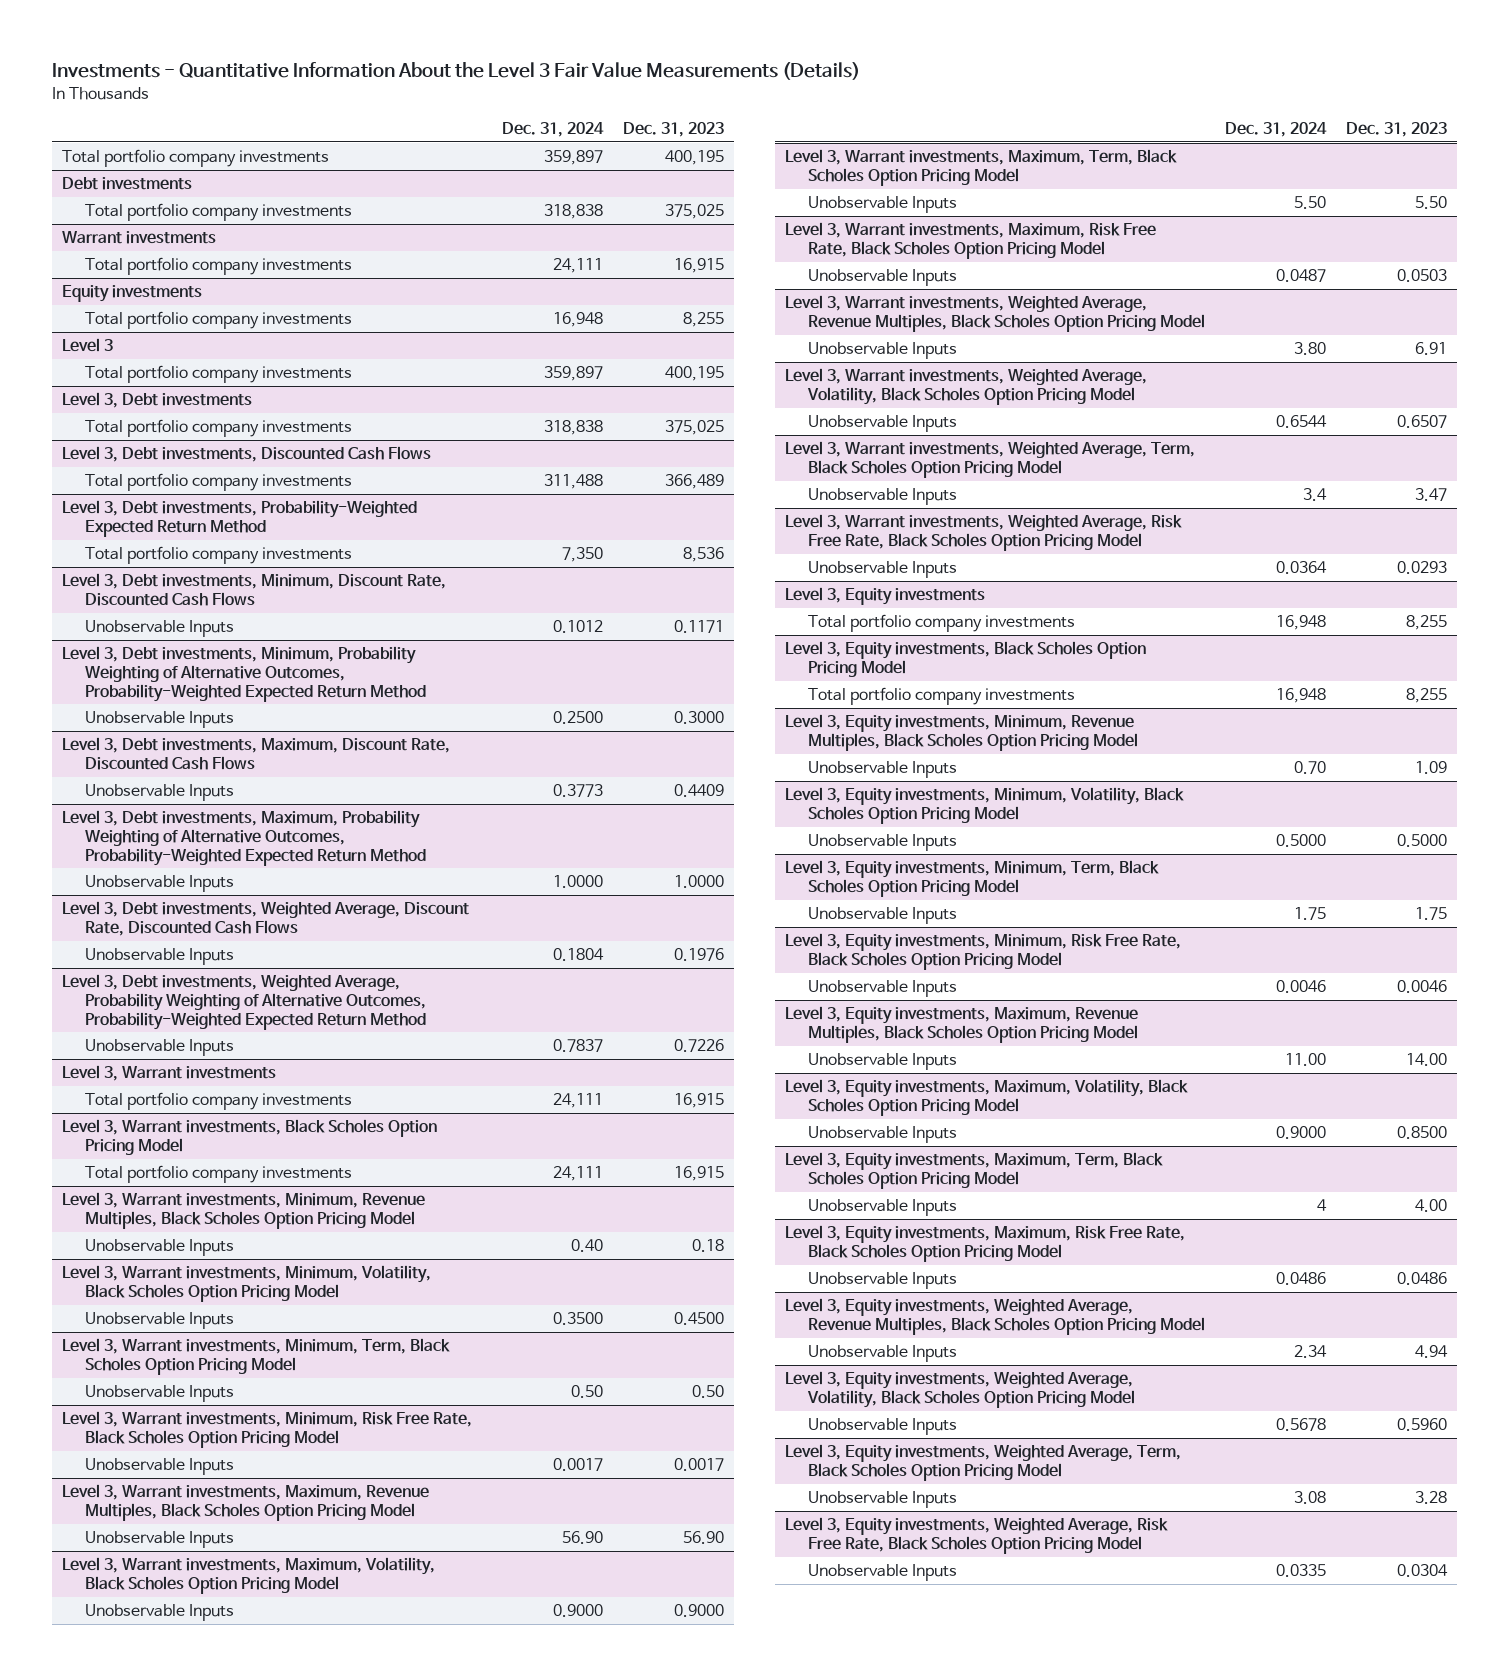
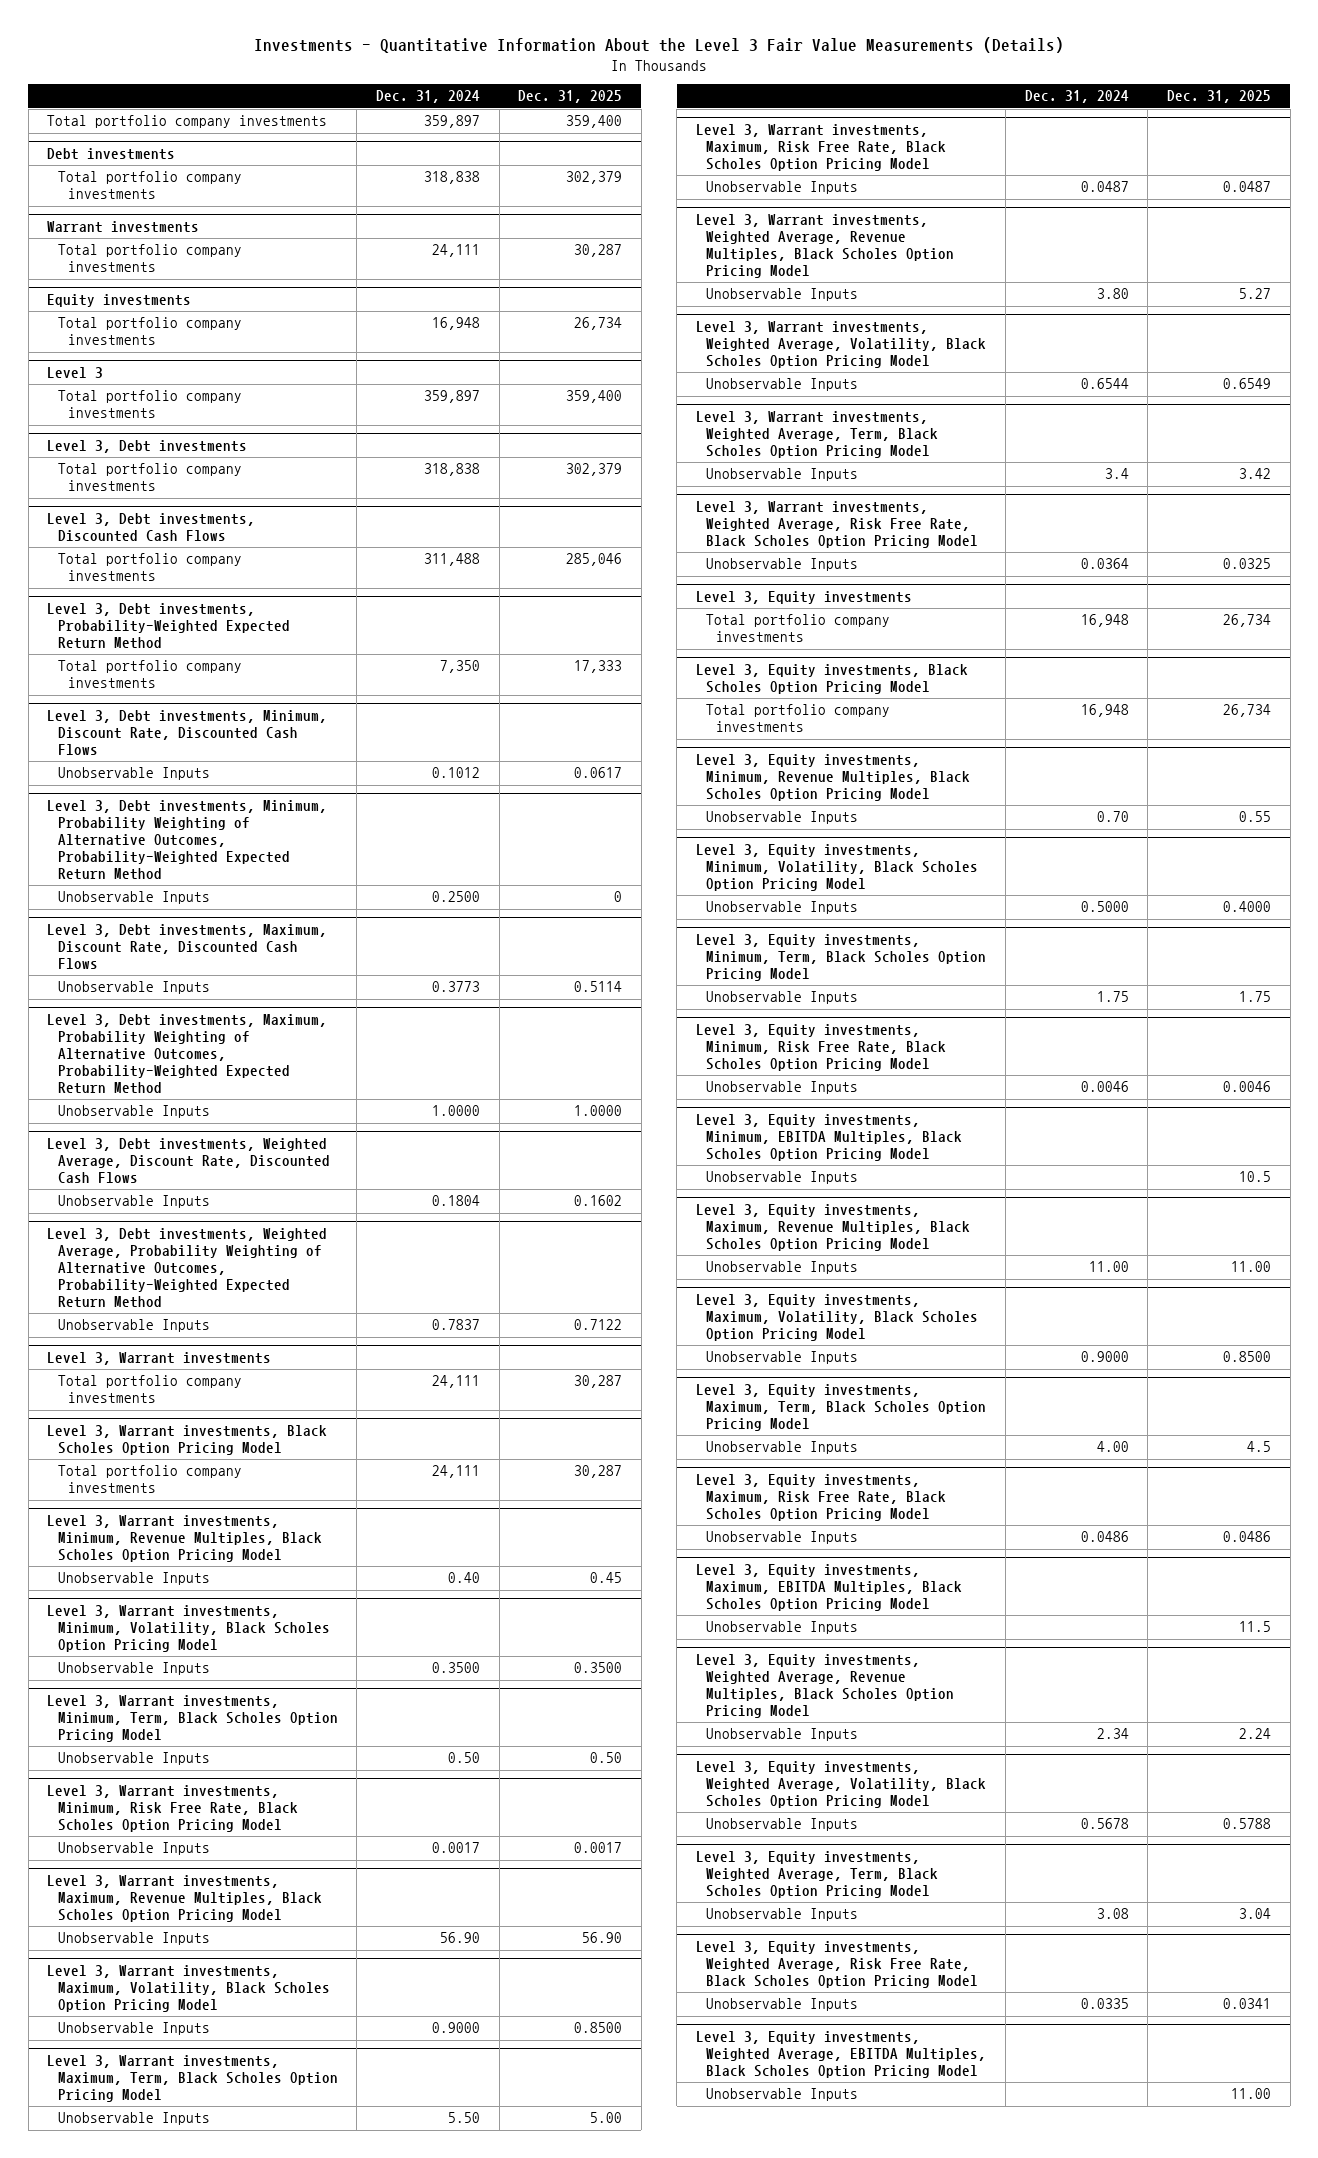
[623,122,725,138] Dec. 31, 2023 -> none
none -> [518,90,623,104] Dec. 31, 2025
none -> [696,1113,963,1161] Level 3, Equity investments, Minimum, EBITDA Multiples, Black Scholes Option Pricing Model
none -> [706,1171,859,1185] Unobservable Inputs
[1317,1199,1328,1212] 4 -> [1096,1441,1129,1453] 4.00
none -> [696,1563,963,1611] Level 3, Equity investments, Maximum, EBITDA Multiples, Black Scholes Option Pricing Model
none -> [706,1621,859,1635] Unobservable Inputs
none -> [696,2030,987,2078] Level 3, Equity investments, Weighted Average, EBITDA Multiples, Black Scholes Option Pricing Model
none -> [706,2088,859,2102] Unobservable Inputs

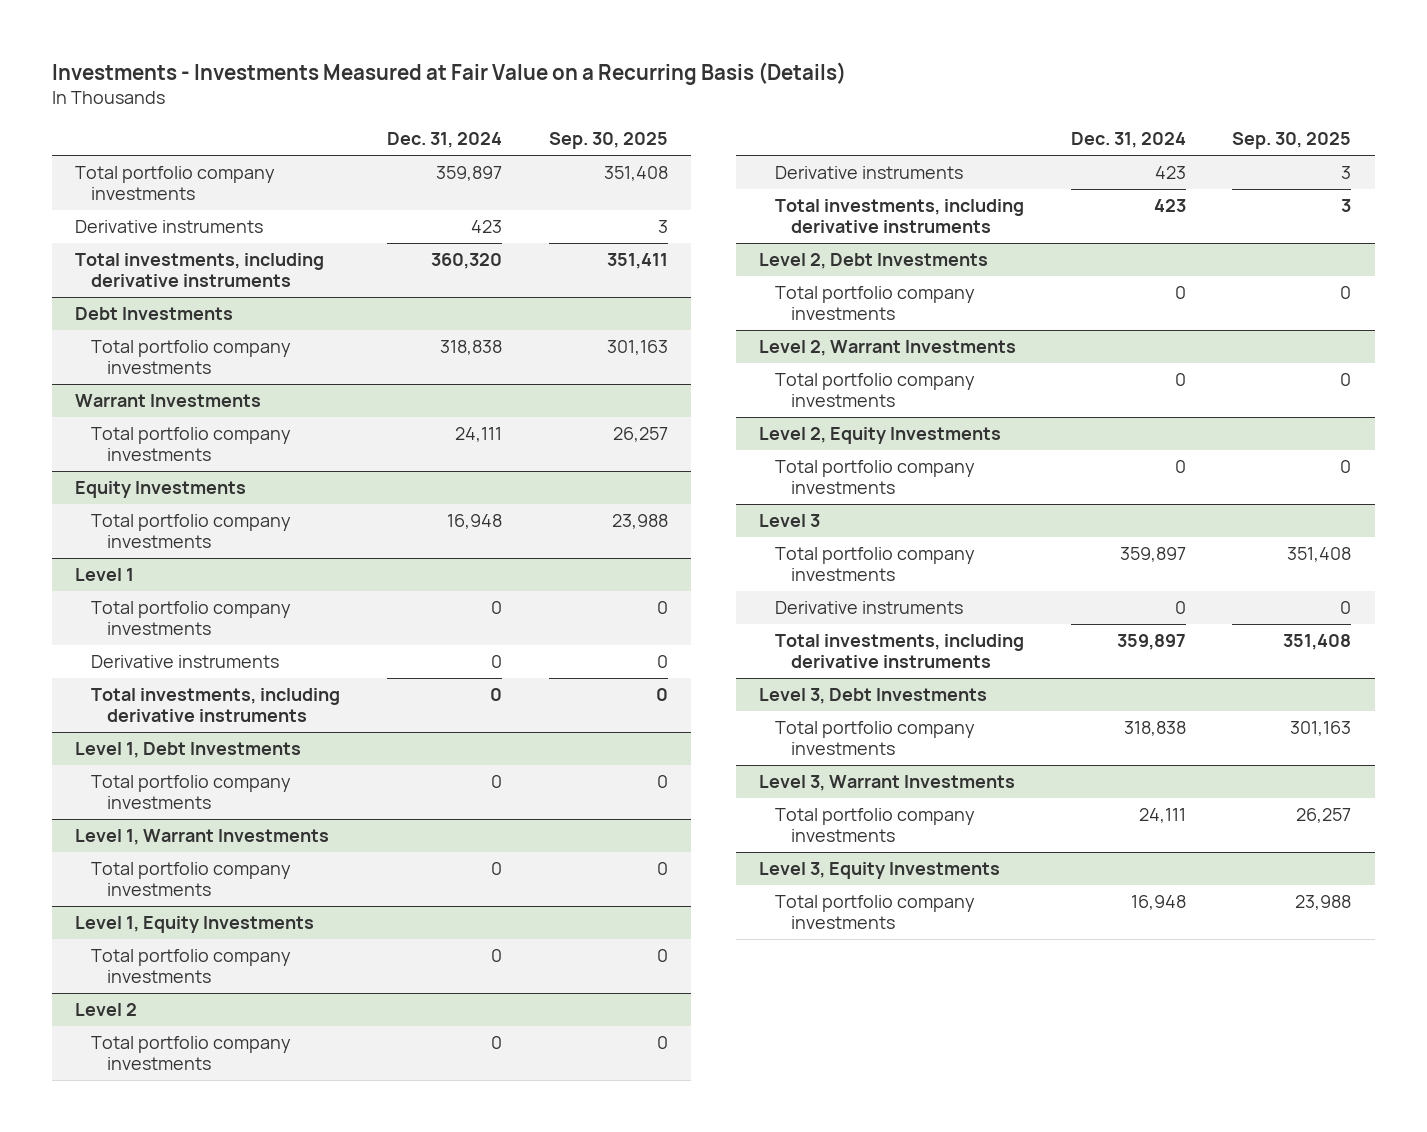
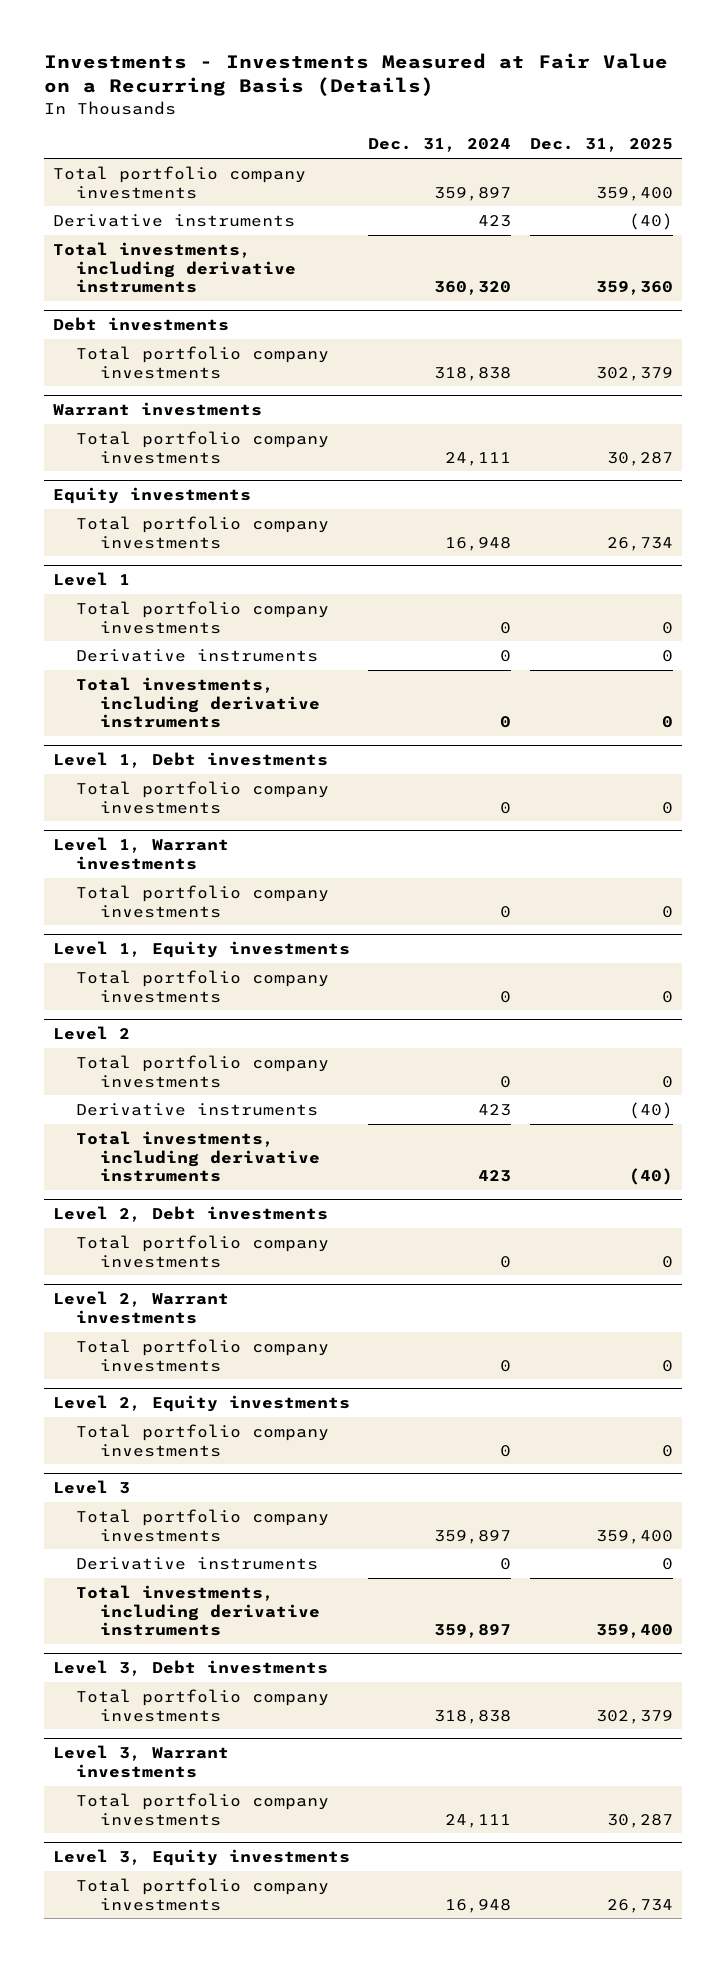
[548,132,668,150] Sep. 30, 2025 -> none
none -> [529,138,673,153] Dec. 31, 2025
[75,307,234,321] Debt Investments -> [52,317,229,332] Debt investments
[75,394,262,408] Warrant Investments -> [52,402,262,417] Warrant investments
[75,481,247,499] Equity Investments -> [52,487,251,505] Equity investments
[75,742,302,759] Level 1, Debt Investments -> [52,752,328,769] Level 1, Debt investments
[75,829,330,846] Level 1, Warrant Investments -> [52,837,229,870] Level 1, Warrant investments
[75,916,315,934] Level 1, Equity Investments -> [52,941,350,959] Level 1, Equity investments
[759,253,989,270] Level 2, Debt Investments -> [52,1206,328,1223] Level 2, Debt investments
[759,340,1017,357] Level 2, Warrant Investments -> [52,1291,229,1324] Level 2, Warrant investments
[759,427,1002,445] Level 2, Equity Investments -> [52,1395,350,1413] Level 2, Equity investments
[759,688,988,705] Level 3, Debt Investments -> [52,1660,328,1677] Level 3, Debt investments
[759,775,1016,792] Level 3, Warrant Investments -> [52,1745,229,1778] Level 3, Warrant investments
[759,862,1001,880] Level 3, Equity Investments -> [52,1849,350,1867] Level 3, Equity investments

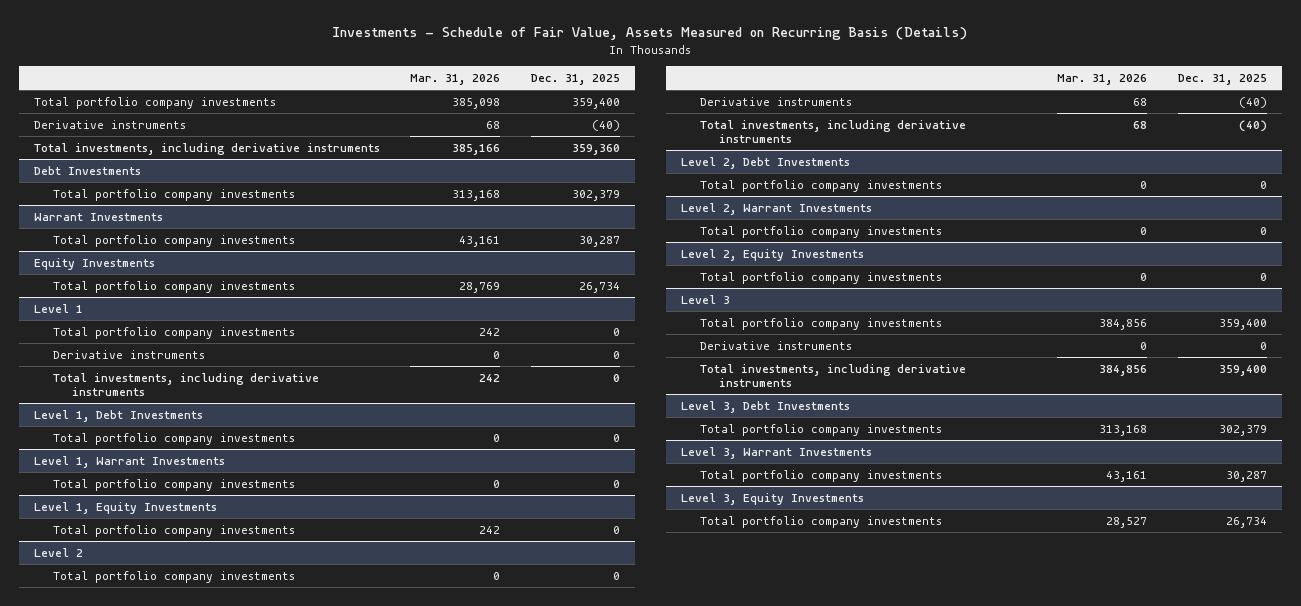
[43,53,668,97] Investments - Investments Measured at Fair Value on a Recurring Basis (Details) -> [332,27,968,41] Investments - Schedule of Fair Value, Assets Measured on Recurring Basis (Details)
[368,138,512,153] Dec. 31, 2024 -> none
none -> [410,73,501,85] Mar. 31, 2026
[52,317,229,332] Debt investments -> [33,165,141,175] Debt Investments
[52,402,262,417] Warrant investments -> [33,212,163,221] Warrant Investments
[52,487,251,505] Equity investments -> [33,257,155,270] Equity Investments
[52,752,328,769] Level 1, Debt investments -> [33,409,203,422] Level 1, Debt Investments
[52,837,229,870] Level 1, Warrant investments -> [33,455,225,468] Level 1, Warrant Investments
[52,941,350,959] Level 1, Equity investments -> [33,501,217,514] Level 1, Equity Investments
[52,1206,328,1223] Level 2, Debt investments -> [680,156,850,169] Level 2, Debt Investments
[52,1291,229,1324] Level 2, Warrant investments -> [680,202,872,215] Level 2, Warrant Investments
[52,1395,350,1413] Level 2, Equity investments -> [680,248,864,261] Level 2, Equity Investments
[52,1660,328,1677] Level 3, Debt investments -> [680,400,850,413] Level 3, Debt Investments
[52,1745,229,1778] Level 3, Warrant investments -> [680,446,872,459] Level 3, Warrant Investments
[52,1849,350,1867] Level 3, Equity investments -> [680,492,864,505] Level 3, Equity Investments

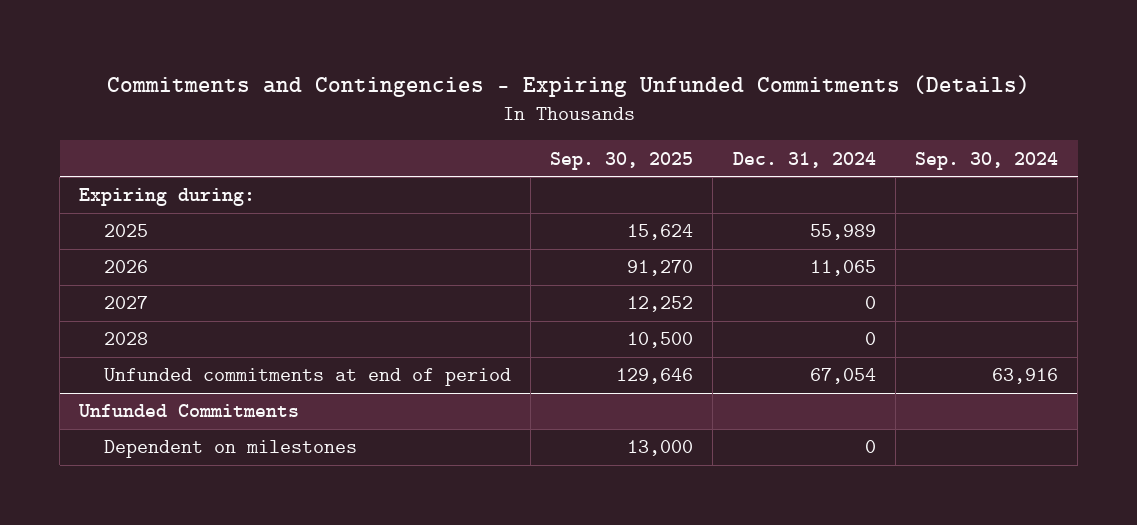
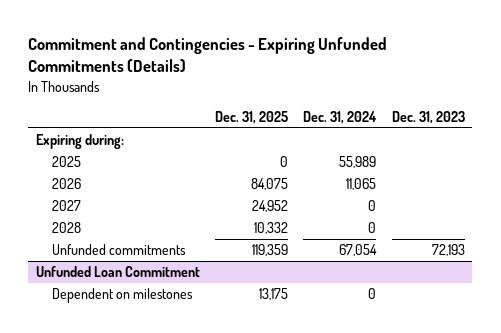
[106,74,1030,97] Commitments and Contingencies - Expiring Unfunded Commitments (Details) -> [28,37,388,73] Commitment and Contingencies - Expiring Unfunded Commitments (Details)
[550,151,694,170] Sep. 30, 2025 -> none
[915,151,1059,170] Sep. 30, 2024 -> none
none -> [215,110,289,124] Dec. 31, 2025
none -> [391,110,465,124] Dec. 31, 2023
[103,368,511,387] Unfunded commitments at end of period -> [52,244,187,256] Unfunded commitments
[78,404,300,418] Unfunded Commitments -> [35,266,200,278] Unfunded Loan Commitment

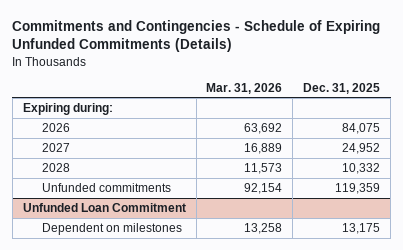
[28,37,388,73] Commitment and Contingencies - Expiring Unfunded Commitments (Details) -> [12,19,381,53] Commitments and Contingencies - Schedule of Expiring Unfunded Commitments (Details)
[303,110,378,124] Dec. 31, 2024 -> none
[391,110,465,124] Dec. 31, 2023 -> none
none -> [206,82,283,94] Mar. 31, 2026
[52,156,82,168] 2025 -> none

